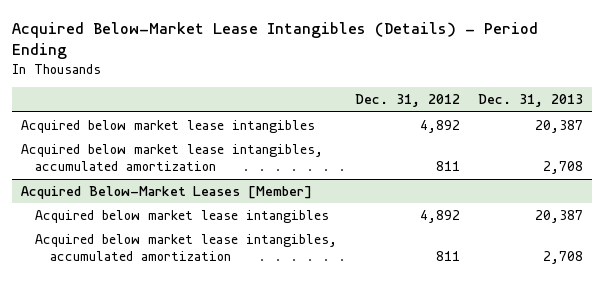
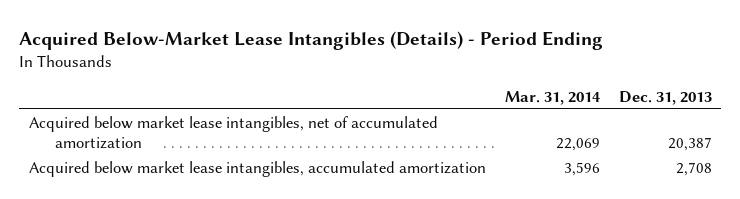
[355,94,461,108] Dec. 31, 2012 -> none
none -> [504,90,601,105] Mar. 31, 2014
[21,143,324,172] Acquired below market lease intangibles, accumulated amortization -> none
[21,185,313,199] Acquired Below-Market Leases [Member] -> none
[35,209,330,223] Acquired below market lease intangibles -> none
[21,119,316,133] Acquired below market lease intangibles -> [28,115,438,150] Acquired below market lease intangibles, net of accumulated amortization

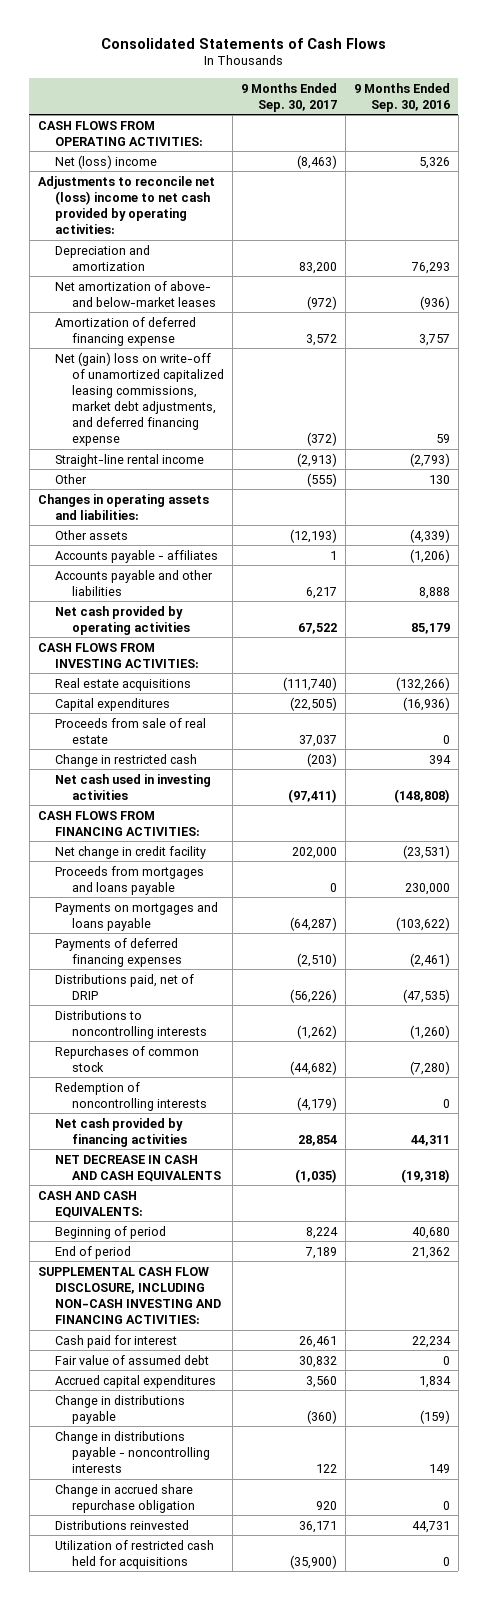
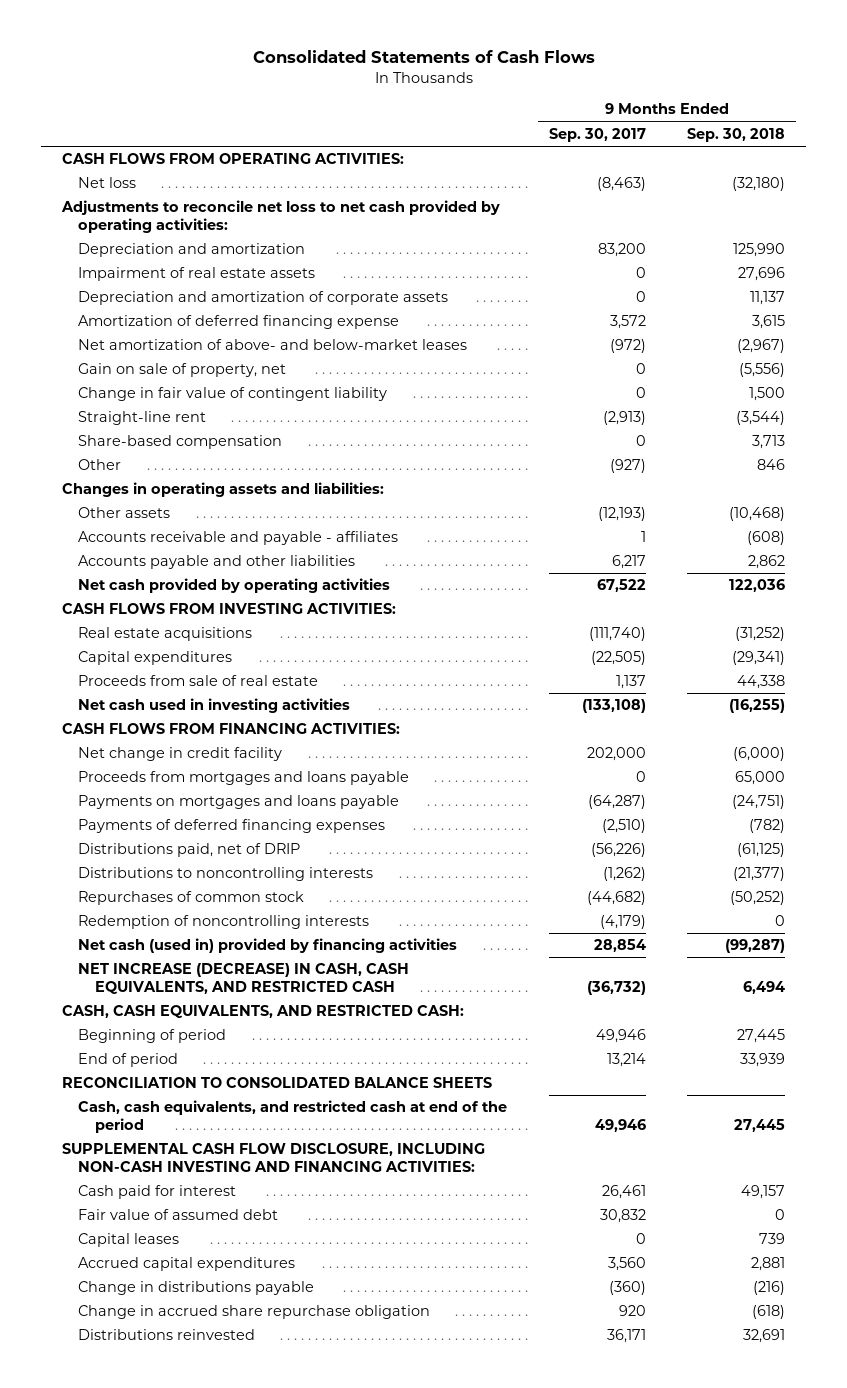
[353,82,450,112] 9 Months Ended Sep. 30, 2016 -> none
none -> [687,127,786,142] Sep. 30, 2018
[54,154,157,169] Net (loss) income -> [78,177,137,189] Net loss
[37,175,215,235] Adjustments to reconcile net (loss) income to net cash provided by operating activities: -> [60,200,500,234] Adjustments to reconcile net loss to net cash provided by operating activities:
none -> [78,267,316,282] Impairment of real estate assets
none -> [78,291,449,306] Depreciation and amortization of corporate assets
[54,351,224,447] Net (gain) loss on write-off of unamortized capitalized leasing commissions, market debt adjustments, and deferred financing expense -> none
[54,280,216,307] Net amortization of above- and below-market leases -> [78,339,468,351] Net amortization of above- and below-market leases
none -> [78,363,287,378] Gain on sale of property, net
none -> [78,387,388,402] Change in fair value of contingent liability
[54,453,204,467] Straight-line rental income -> [78,411,207,426] Straight-line rent
none -> [78,435,283,450] Share-based compensation
[306,472,337,487] (555) -> [609,459,646,474] (927)
[54,549,218,563] Accounts payable - affiliates -> [78,531,399,546] Accounts receivable and payable - affiliates
[54,753,197,767] Change in restricted cash -> none
[298,734,337,747] 37,037 -> [615,675,646,690] 1,137
[287,788,337,803] (97,411) -> [581,699,646,714] (133,108)
[54,1117,187,1147] Net cash provided by financing activities -> [78,938,458,954] Net cash (used in) provided by financing activities
[54,1154,221,1182] NET DECREASE IN CASH AND CASH EQUIVALENTS -> [78,963,410,995] NET INCREASE (DECREASE) IN CASH, CASH EQUIVALENTS, AND RESTRICTED CASH
[294,1168,337,1183] (1,035) -> [586,981,646,996] (36,732)
[37,1190,143,1218] CASH AND CASH EQUIVALENTS: -> [61,1005,464,1019] CASH, CASH EQUIVALENTS, AND RESTRICTED CASH:
[305,1226,338,1239] 8,224 -> [595,1029,646,1044] 49,946
[304,1246,337,1259] 7,189 -> [606,1053,646,1068] 13,214
none -> [61,1077,492,1089] RECONCILIATION TO CONSOLIDATED BALANCE SHEETS
none -> [78,1100,508,1134] Cash, cash equivalents, and restricted cash at end of the period
none -> [78,1233,180,1248] Capital leases
[54,1430,210,1473] Change in distributions payable - noncontrolling interests -> none
[54,1539,214,1569] Utilization of restricted cash held for acquisitions -> none

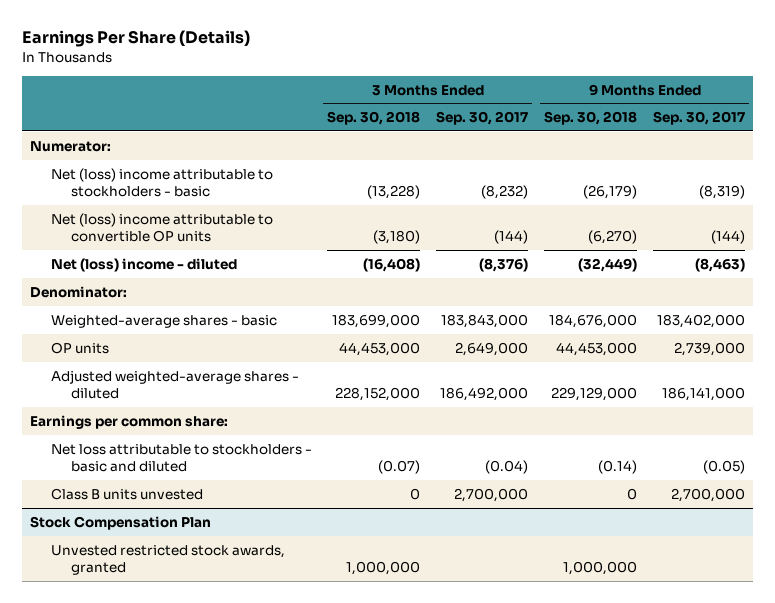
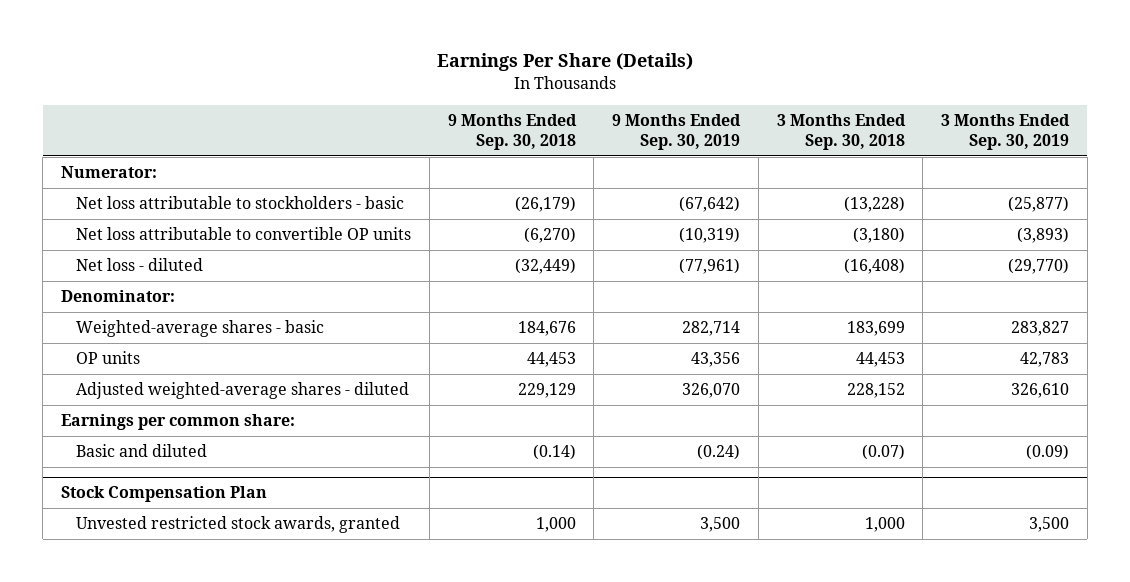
[436,111,529,126] Sep. 30, 2017 -> none
[653,111,746,126] Sep. 30, 2017 -> none
none -> [612,113,742,150] 9 Months Ended Sep. 30, 2019
none -> [941,113,1071,150] 3 Months Ended Sep. 30, 2019
[50,167,273,198] Net (loss) income attributable to stockholders - basic -> [76,196,405,210] Net loss attributable to stockholders - basic
[50,212,273,243] Net (loss) income attributable to convertible OP units -> [76,227,412,241] Net loss attributable to convertible OP units
[50,257,237,272] Net (loss) income - diluted -> [76,258,204,272] Net loss - diluted
[332,313,421,328] 183,699,000 -> [846,321,905,337] 183,699
[549,313,638,328] 184,676,000 -> [517,321,576,337] 184,676
[339,341,421,356] 44,453,000 -> [855,352,905,368] 44,453
[556,341,638,356] 44,453,000 -> [526,352,576,368] 44,453
[335,387,421,402] 228,152,000 -> [846,383,905,399] 228,152
[551,387,638,402] 229,129,000 -> [517,383,576,399] 229,129
[50,487,203,500] Class B units unvested -> none
[50,443,312,473] Net loss attributable to stockholders - basic and diluted -> [76,444,208,458] Basic and diluted
[346,561,421,576] 1,000,000 -> [864,517,905,533] 1,000
[563,561,638,576] 1,000,000 -> [535,517,576,533] 1,000

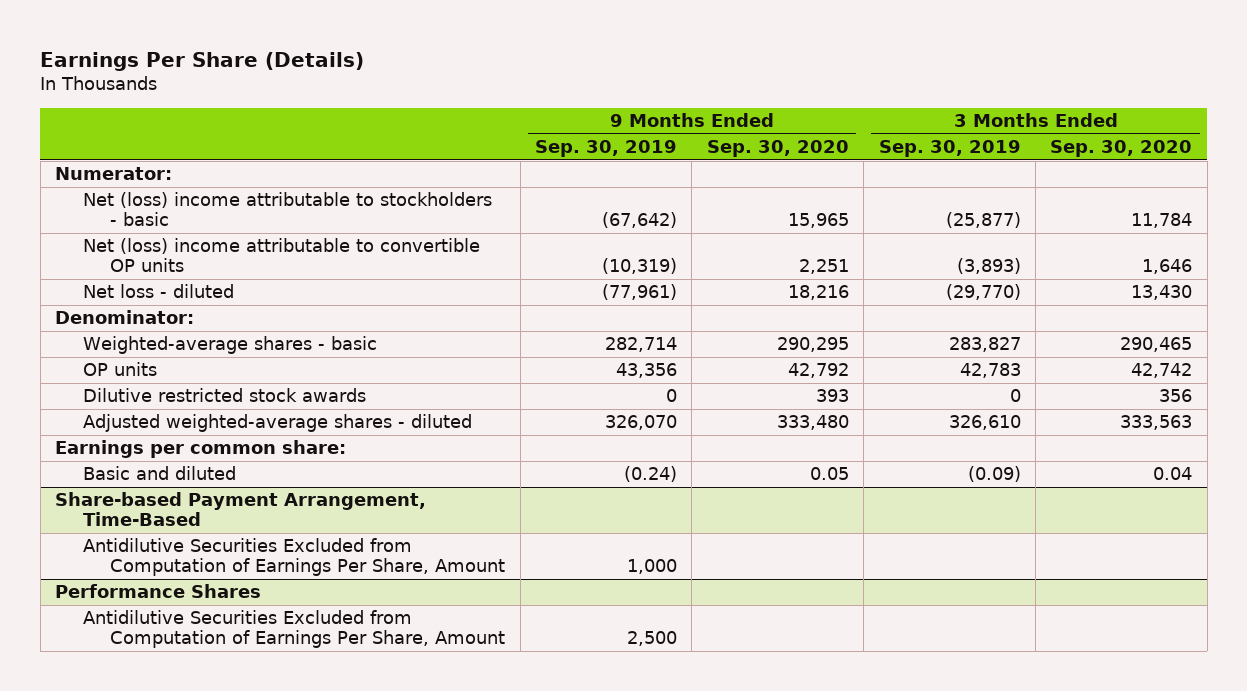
[447,113,577,150] 9 Months Ended Sep. 30, 2018 -> none
[776,113,906,150] 3 Months Ended Sep. 30, 2018 -> none
none -> [706,140,849,158] Sep. 30, 2020
none -> [1050,140,1193,158] Sep. 30, 2020
[76,196,405,210] Net loss attributable to stockholders - basic -> [82,192,492,227] Net (loss) income attributable to stockholders - basic
[76,227,412,241] Net loss attributable to convertible OP units -> [82,238,480,273] Net (loss) income attributable to convertible OP units
none -> [82,388,366,403] Dilutive restricted stock awards
[61,486,268,503] Stock Compensation Plan -> none
[76,516,401,534] Unvested restricted stock awards, granted -> none
none -> [54,492,426,527] Share-based Payment Arrangement, Time-Based
none -> [82,538,506,577] Antidilutive Securities Excluded from Computation of Earnings Per Share, Amount
none -> [54,584,261,599] Performance Shares
none -> [82,610,506,649] Antidilutive Securities Excluded from Computation of Earnings Per Share, Amount

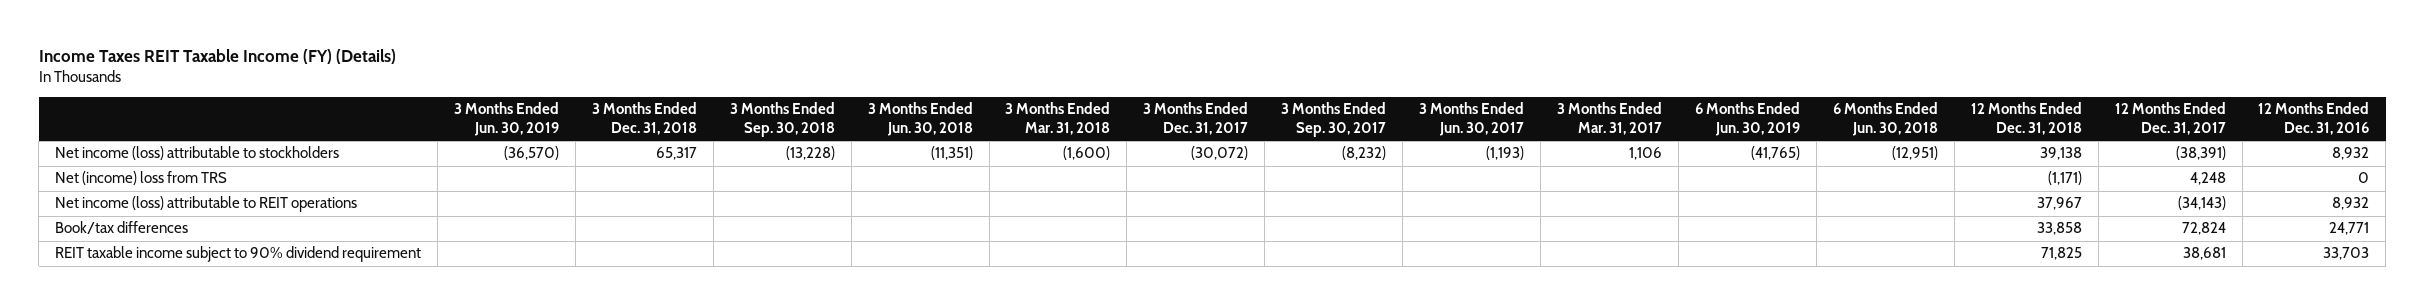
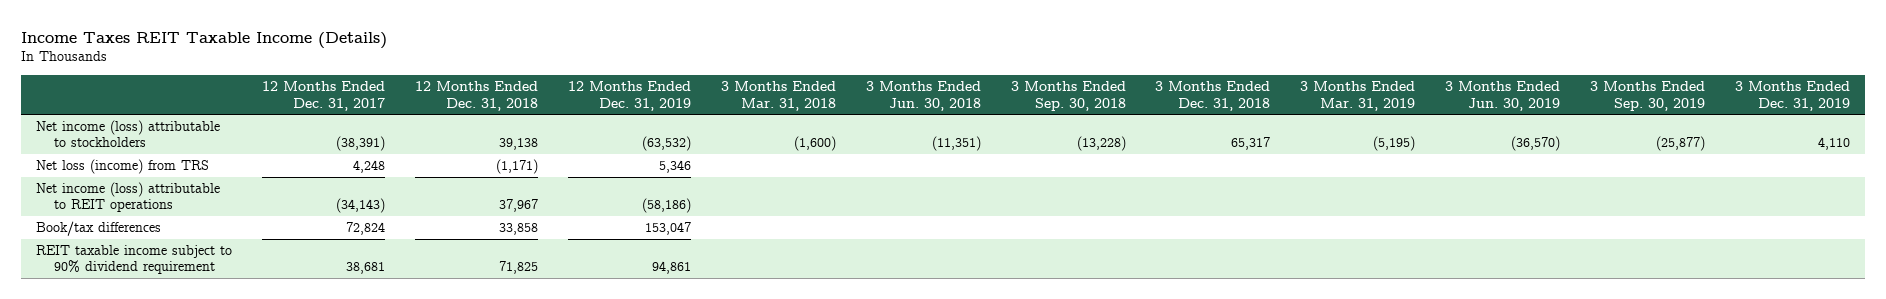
[38,48,396,64] Income Taxes REIT Taxable Income (FY) (Details) -> [21,31,388,49] Income Taxes REIT Taxable Income (Details)
[1143,102,1249,136] 3 Months Ended Dec. 31, 2017 -> none
[1281,102,1387,138] 3 Months Ended Sep. 30, 2017 -> none
[1419,102,1525,137] 3 Months Ended Jun. 30, 2017 -> none
[1557,102,1663,136] 3 Months Ended Mar. 31, 2017 -> none
[1694,102,1800,137] 6 Months Ended Jun. 30, 2019 -> none
[1832,102,1938,137] 6 Months Ended Jun. 30, 2018 -> none
[2258,102,2370,136] 12 Months Ended Dec. 31, 2016 -> none
none -> [567,81,691,111] 12 Months Ended Dec. 31, 2019
none -> [1300,81,1416,111] 3 Months Ended Mar. 31, 2019
none -> [1590,81,1706,111] 3 Months Ended Sep. 30, 2019
none -> [1734,81,1850,111] 3 Months Ended Dec. 31, 2019
[55,171,228,186] Net (income) loss from TRS -> [36,159,210,175] Net loss (income) from TRS

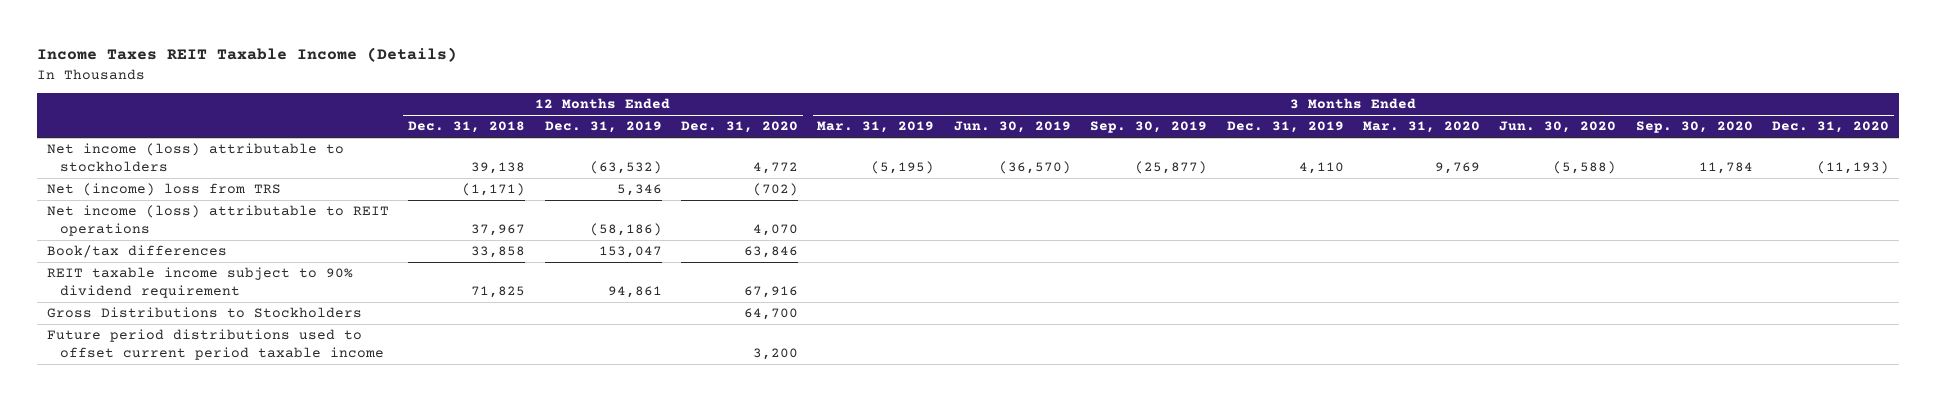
[262,81,386,111] 12 Months Ended Dec. 31, 2017 -> none
[720,81,836,111] 3 Months Ended Mar. 31, 2018 -> none
[865,81,981,111] 3 Months Ended Jun. 30, 2018 -> none
[1010,81,1126,111] 3 Months Ended Sep. 30, 2018 -> none
[1155,81,1271,111] 3 Months Ended Dec. 31, 2018 -> none
none -> [681,121,799,134] Dec. 31, 2020
none -> [1362,121,1480,134] Mar. 31, 2020
none -> [1499,121,1617,134] Jun. 30, 2020
none -> [1635,121,1753,134] Sep. 30, 2020
none -> [1772,121,1890,134] Dec. 31, 2020
[36,159,210,175] Net loss (income) from TRS -> [46,183,281,197] Net (income) loss from TRS
none -> [46,307,362,319] Gross Distributions to Stockholders
none -> [46,329,385,361] Future period distributions used to offset current period taxable income

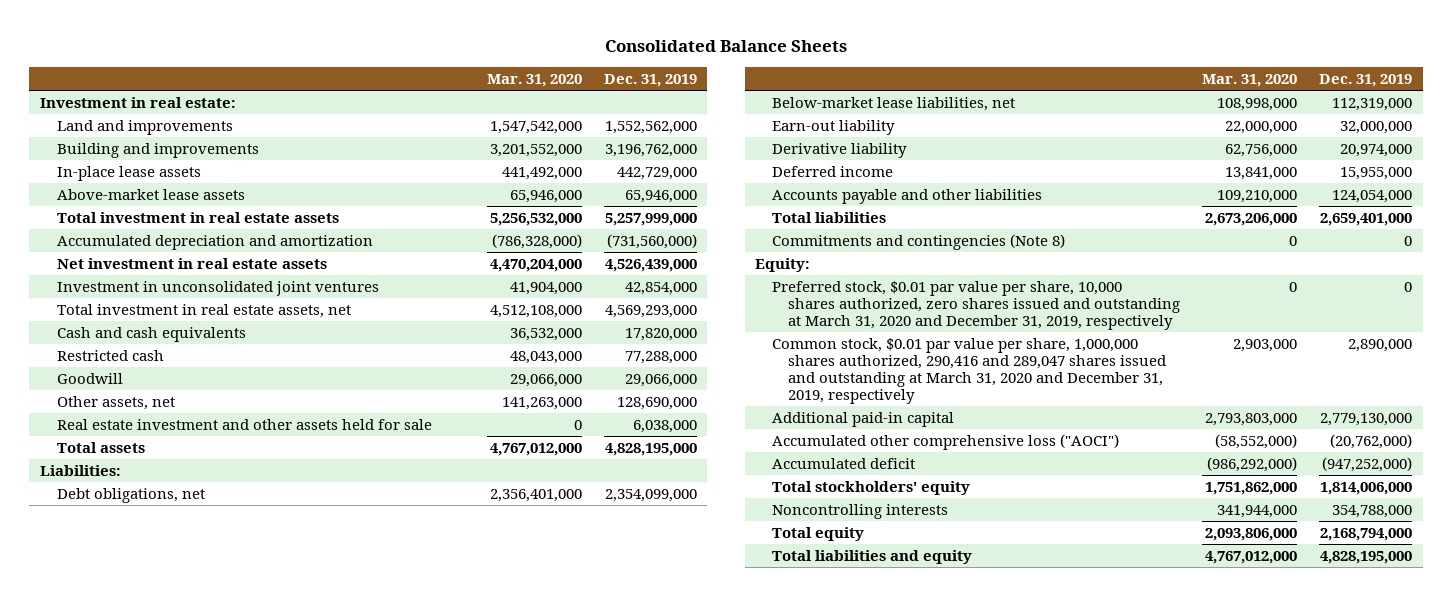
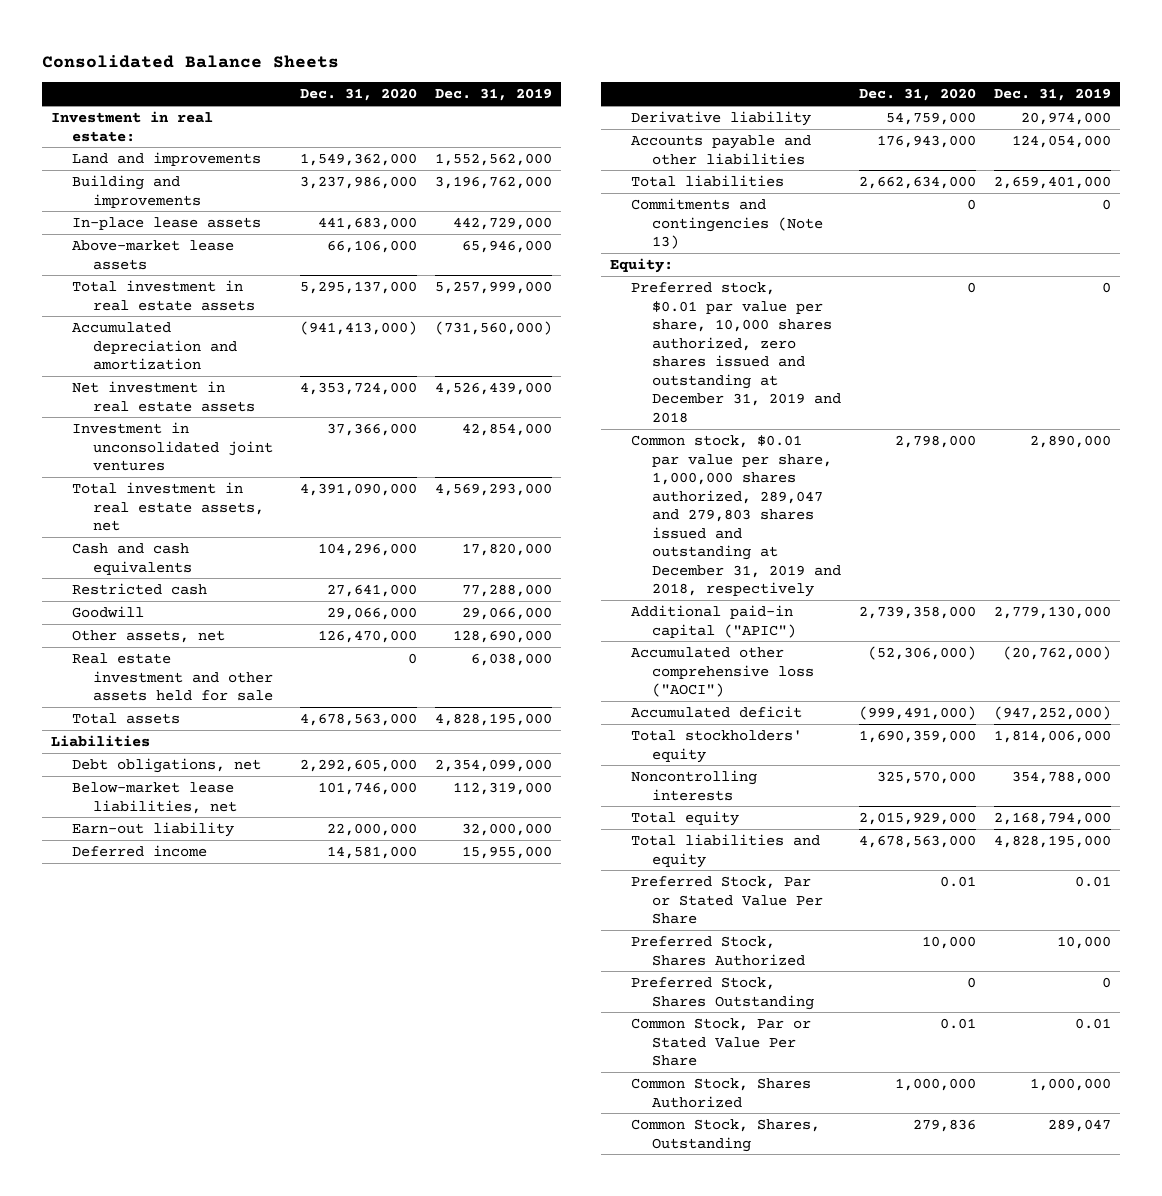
[486,74,582,88] Mar. 31, 2020 -> none
none -> [300,88,418,102] Dec. 31, 2020
[40,464,122,476] Liabilities: -> [51,735,151,748] Liabilities
[771,142,907,158] Derivative liability -> [630,111,811,127] Derivative liability
[771,233,1065,250] Commitments and contingencies (Note 8) -> [630,198,823,250] Commitments and contingencies (Note 13)
[771,280,1181,331] Preferred stock, $0.01 par value per share, 10,000 shares authorized, zero shares issued and outstanding at March 31, 2020 and December 31, 2019, respectively -> [630,282,841,423] Preferred stock, $0.01 par value per share, 10,000 shares authorized, zero shares issued and outstanding at December 31, 2019 and 2018
[771,337,1167,405] Common stock, $0.01 par value per share, 1,000,000 shares authorized, 290,416 and 289,047 shares issued and outstanding at March 31, 2020 and December 31, 2019, respectively -> [630,435,841,598] Common stock, $0.01 par value per share, 1,000,000 shares authorized, 289,047 and 279,803 shares issued and outstanding at December 31, 2019 and 2018, respectively
[771,411,954,427] Additional paid-in capital -> [630,605,796,638] Additional paid-in capital ("APIC")
none -> [630,876,823,925] Preferred Stock, Par or Stated Value Per Share
none -> [630,936,805,966] Preferred Stock, Shares Authorized
none -> [630,977,814,1010] Preferred Stock, Shares Outstanding
none -> [630,1018,811,1067] Common Stock, Par or Stated Value Per Share
none -> [630,1078,811,1108] Common Stock, Shares Authorized
none -> [630,1119,820,1152] Common Stock, Shares, Outstanding

